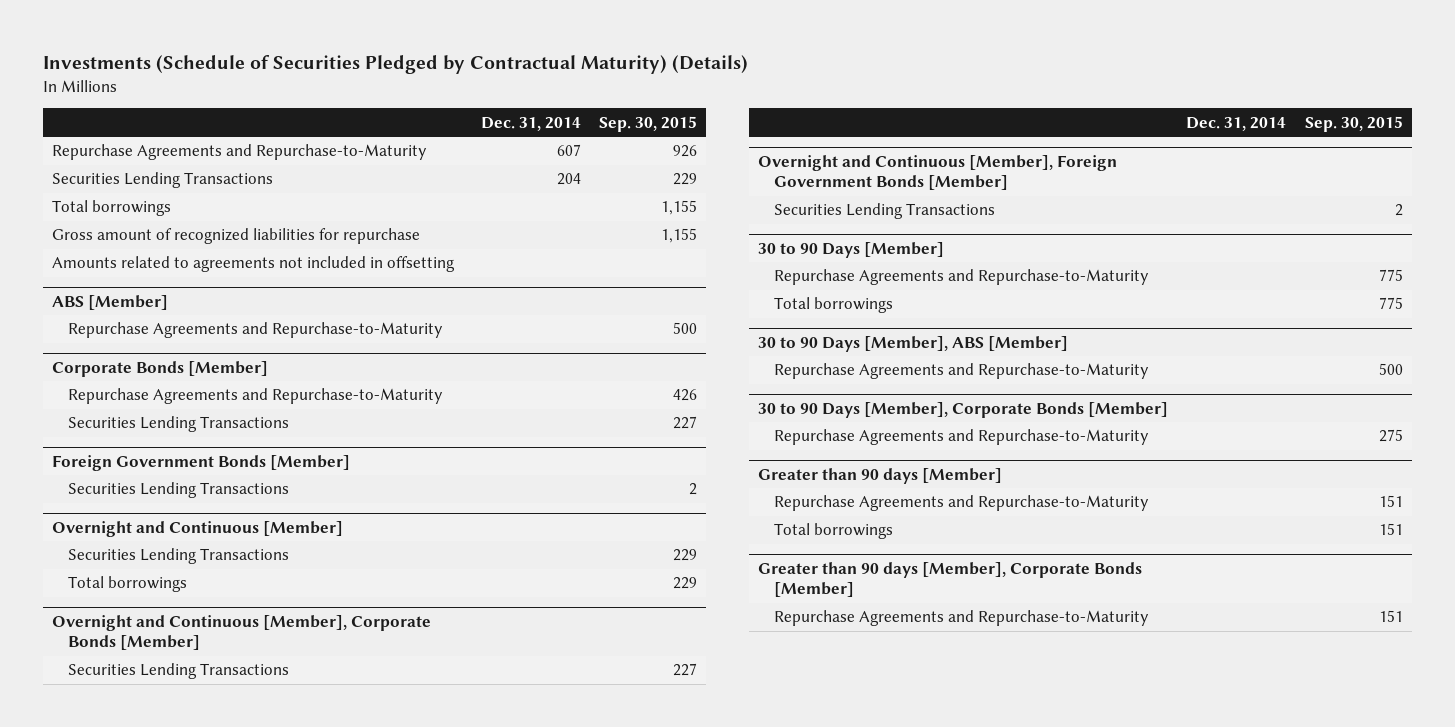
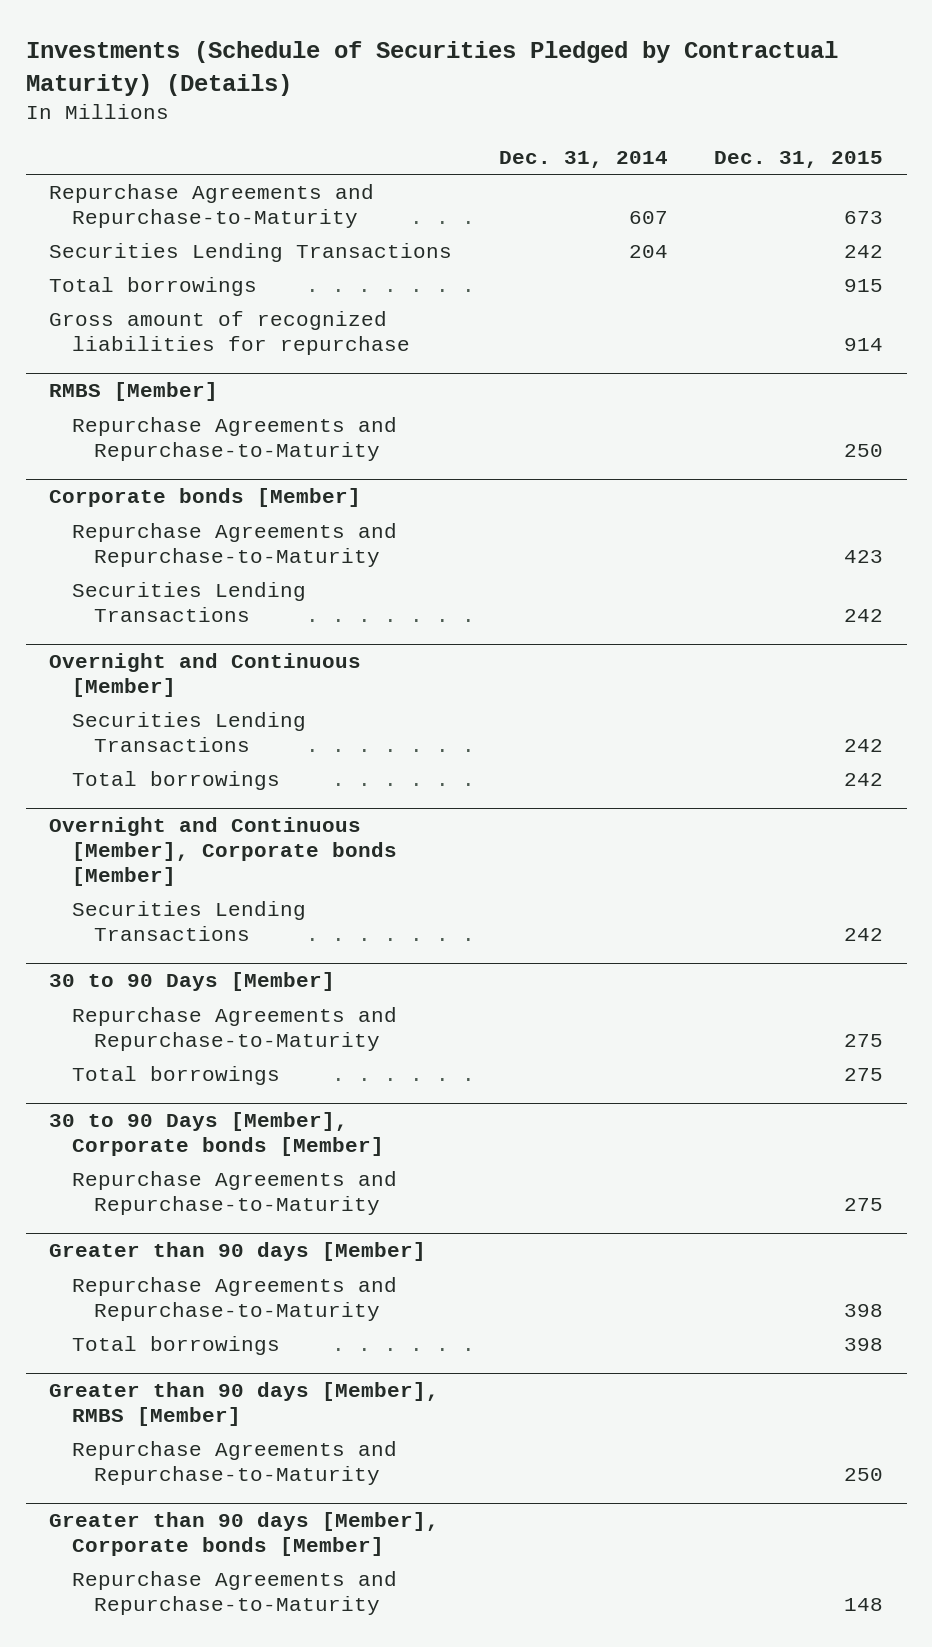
[599,115,698,132] Sep. 30, 2015 -> none
none -> [714,150,884,168] Dec. 31, 2015
[51,256,455,273] Amounts related to agreements not included in offsetting -> none
[51,294,168,310] ABS [Member] -> none
[68,322,444,339] Repurchase Agreements and Repurchase-to-Maturity -> none
none -> [49,382,219,402] RMBS [Member]
none -> [71,417,397,461] Repurchase Agreements and Repurchase-to-Maturity
[51,360,268,377] Corporate Bonds [Member] -> [49,488,362,508] Corporate bonds [Member]
[51,454,350,471] Foreign Government Bonds [Member] -> none
[68,482,290,499] Securities Lending Transactions -> none
[51,614,431,651] Overnight and Continuous [Member], Corporate Bonds [Member] -> [49,817,397,886] Overnight and Continuous [Member], Corporate bonds [Member]
[757,154,1117,191] Overnight and Continuous [Member], Foreign Government Bonds [Member] -> none
[774,203,996,220] Securities Lending Transactions -> none
[757,335,1068,352] 30 to 90 Days [Member], ABS [Member] -> none
[774,363,1150,380] Repurchase Agreements and Repurchase-to-Maturity -> none
[757,401,1168,418] 30 to 90 Days [Member], Corporate Bonds [Member] -> [49,1112,384,1157] 30 to 90 Days [Member], Corporate bonds [Member]
none -> [49,1382,440,1427] Greater than 90 days [Member], RMBS [Member]
none -> [71,1441,397,1485] Repurchase Agreements and Repurchase-to-Maturity
[757,561,1142,598] Greater than 90 days [Member], Corporate Bonds [Member] -> [49,1512,440,1557] Greater than 90 days [Member], Corporate bonds [Member]

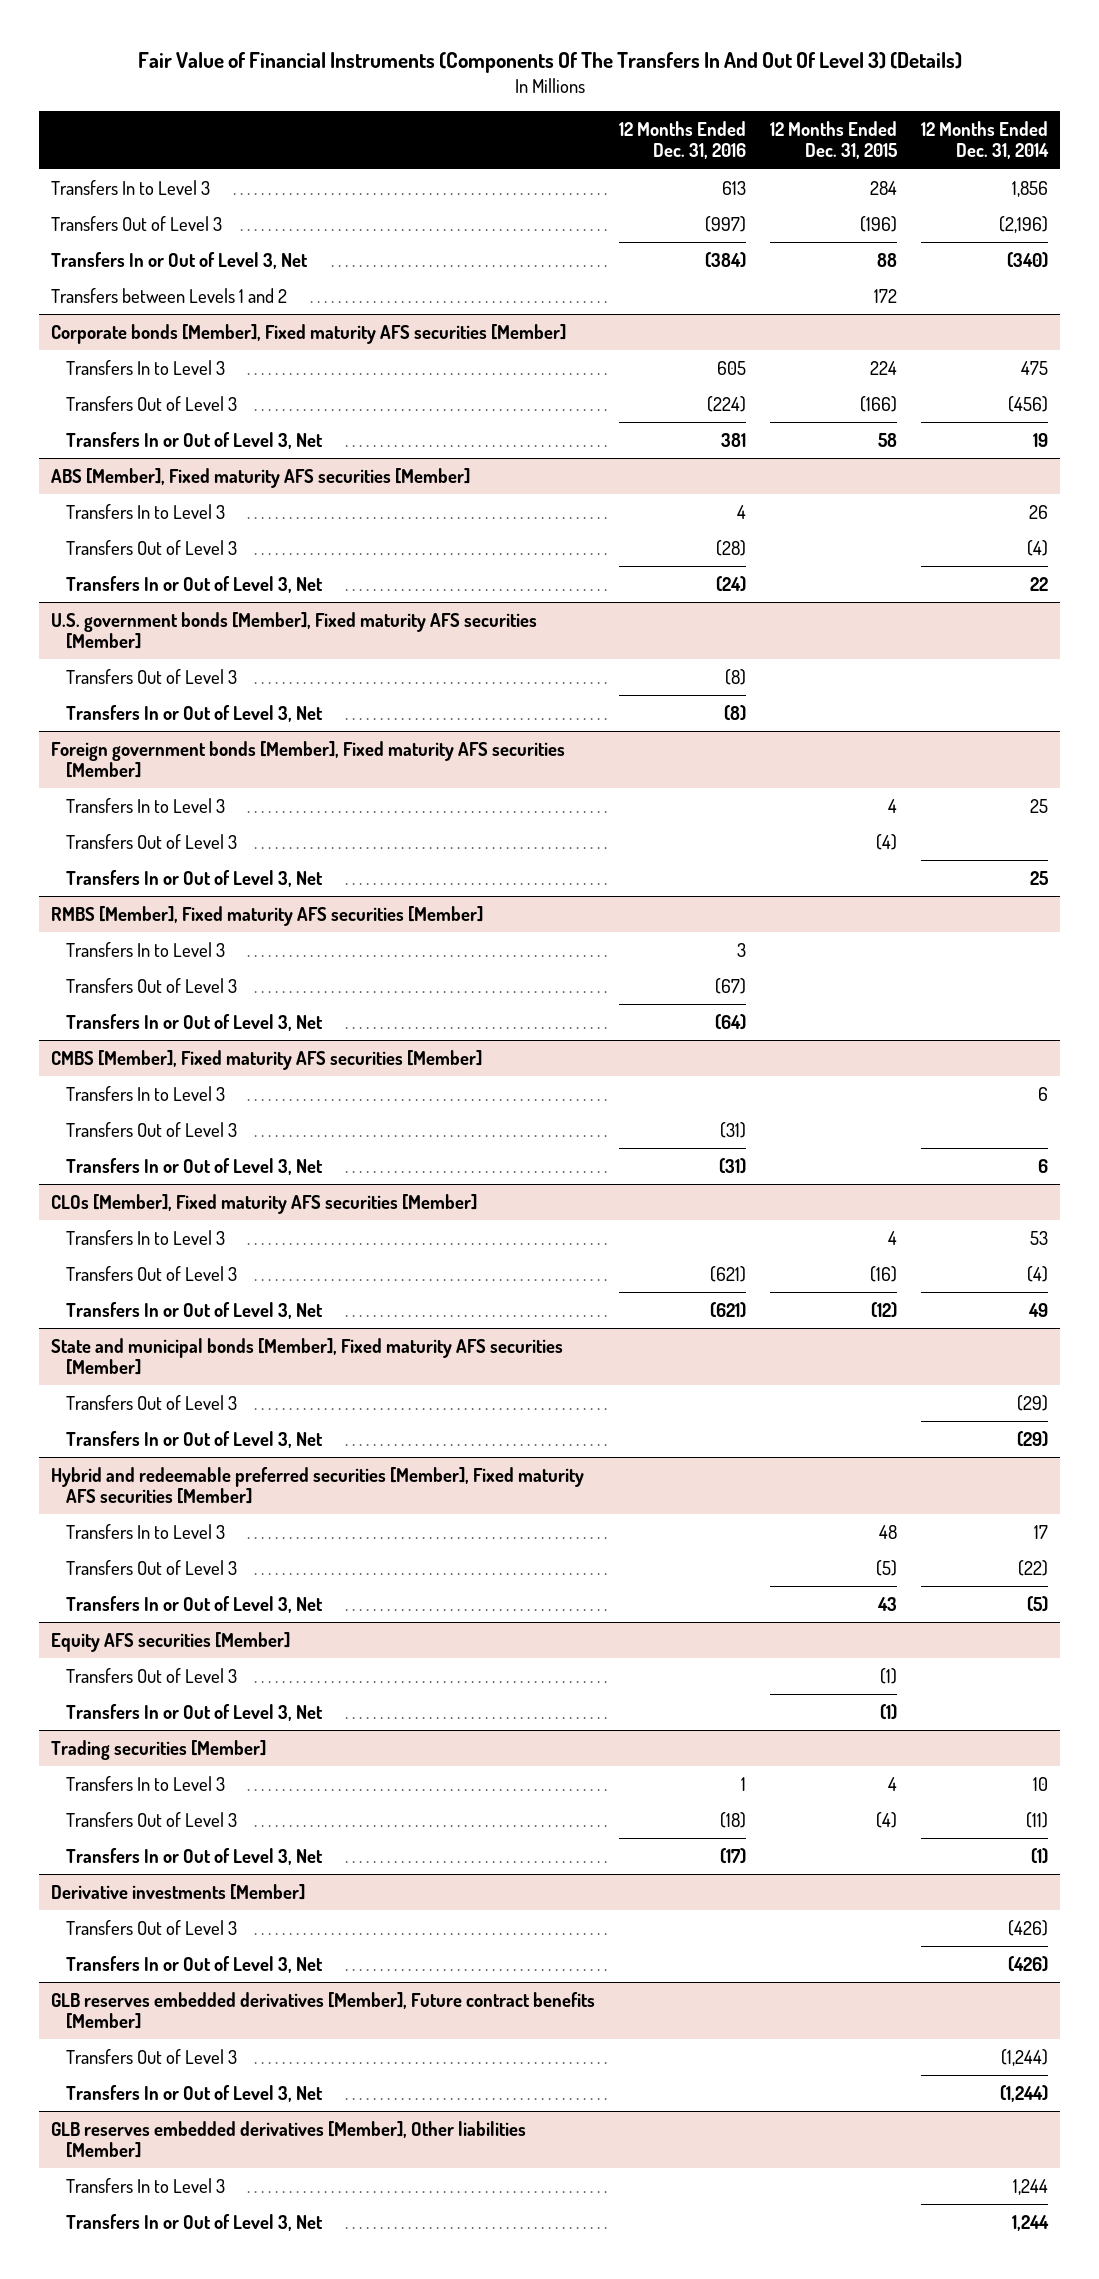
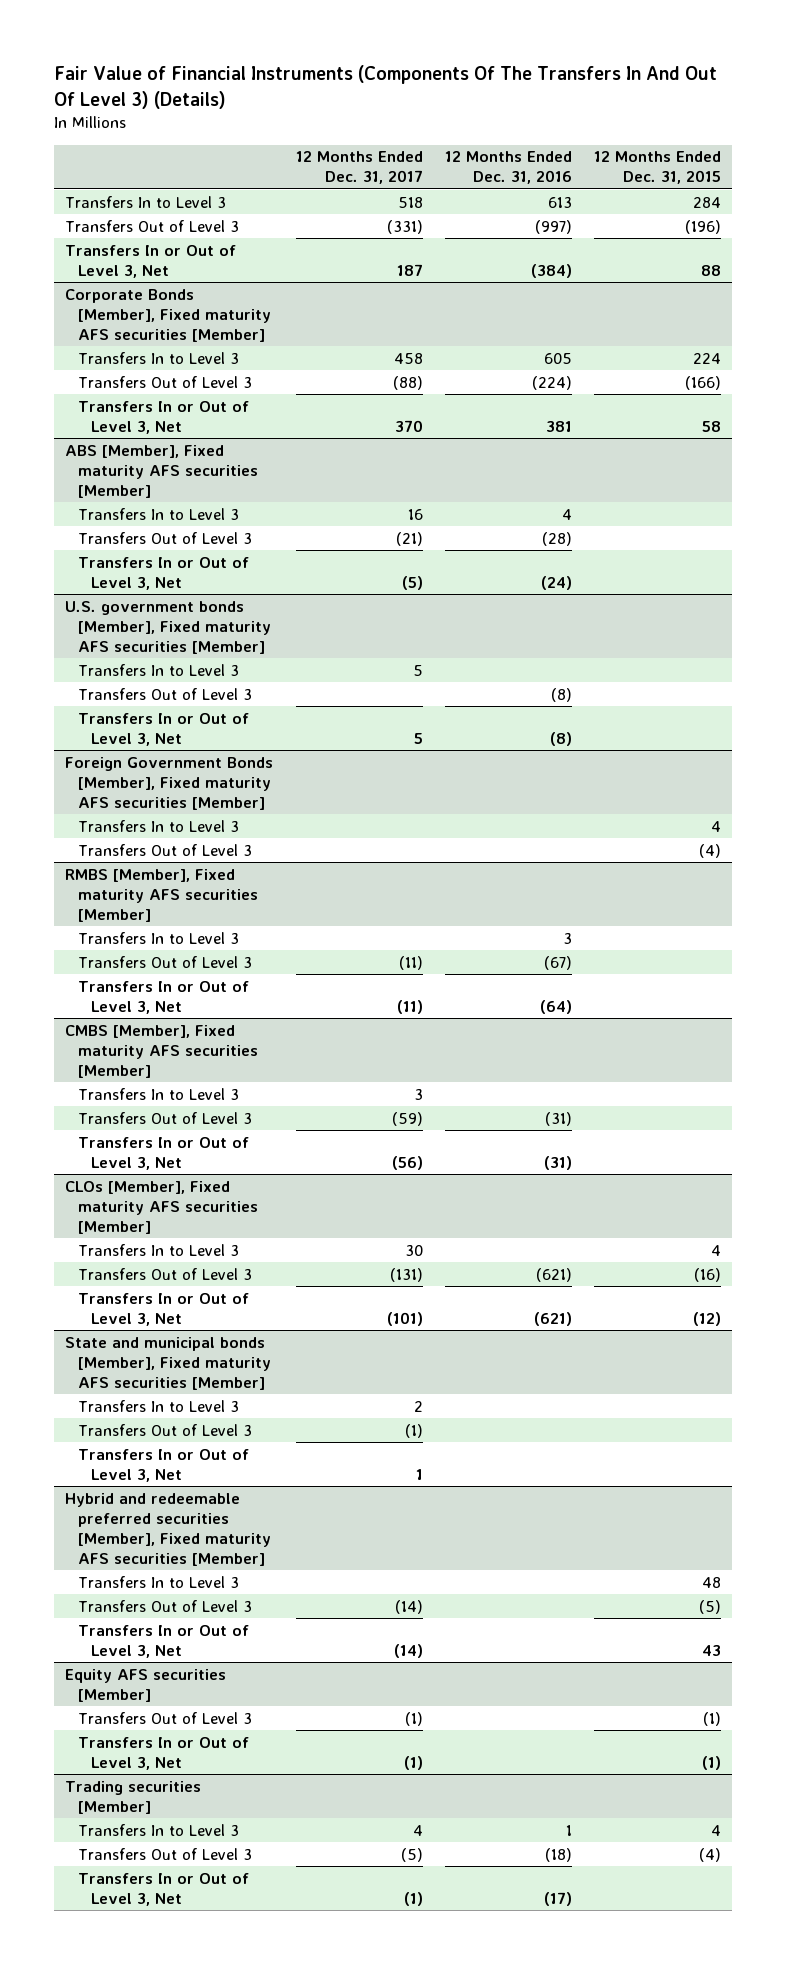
[920,120,1049,160] 12 Months Ended Dec. 31, 2014 -> none
none -> [295,151,423,185] 12 Months Ended Dec. 31, 2017
[51,287,288,303] Transfers between Levels 1 and 2 -> none
[51,323,567,344] Corporate bonds [Member], Fixed maturity AFS securities [Member] -> [65,288,272,342] Corporate Bonds [Member], Fixed maturity AFS securities [Member]
none -> [78,663,240,676] Transfers In to Level 3
[51,740,566,779] Foreign government bonds [Member], Fixed maturity AFS securities [Member] -> [65,756,274,810] Foreign Government Bonds [Member], Fixed maturity AFS securities [Member]
[65,869,323,887] Transfers In or Out of Level 3, Net -> none
none -> [78,1399,240,1412] Transfers In to Level 3
[51,1883,306,1900] Derivative investments [Member] -> none
[65,1919,237,1935] Transfers Out of Level 3 -> none
[65,1955,323,1973] Transfers In or Out of Level 3, Net -> none
[51,1991,596,2030] GLB reserves embedded derivatives [Member], Future contract benefits [Member] -> none
[65,2048,237,2064] Transfers Out of Level 3 -> none
[65,2084,323,2102] Transfers In or Out of Level 3, Net -> none
[51,2120,527,2159] GLB reserves embedded derivatives [Member], Other liabilities [Member] -> none
[65,2177,225,2193] Transfers In to Level 3 -> none
[65,2213,323,2231] Transfers In or Out of Level 3, Net -> none

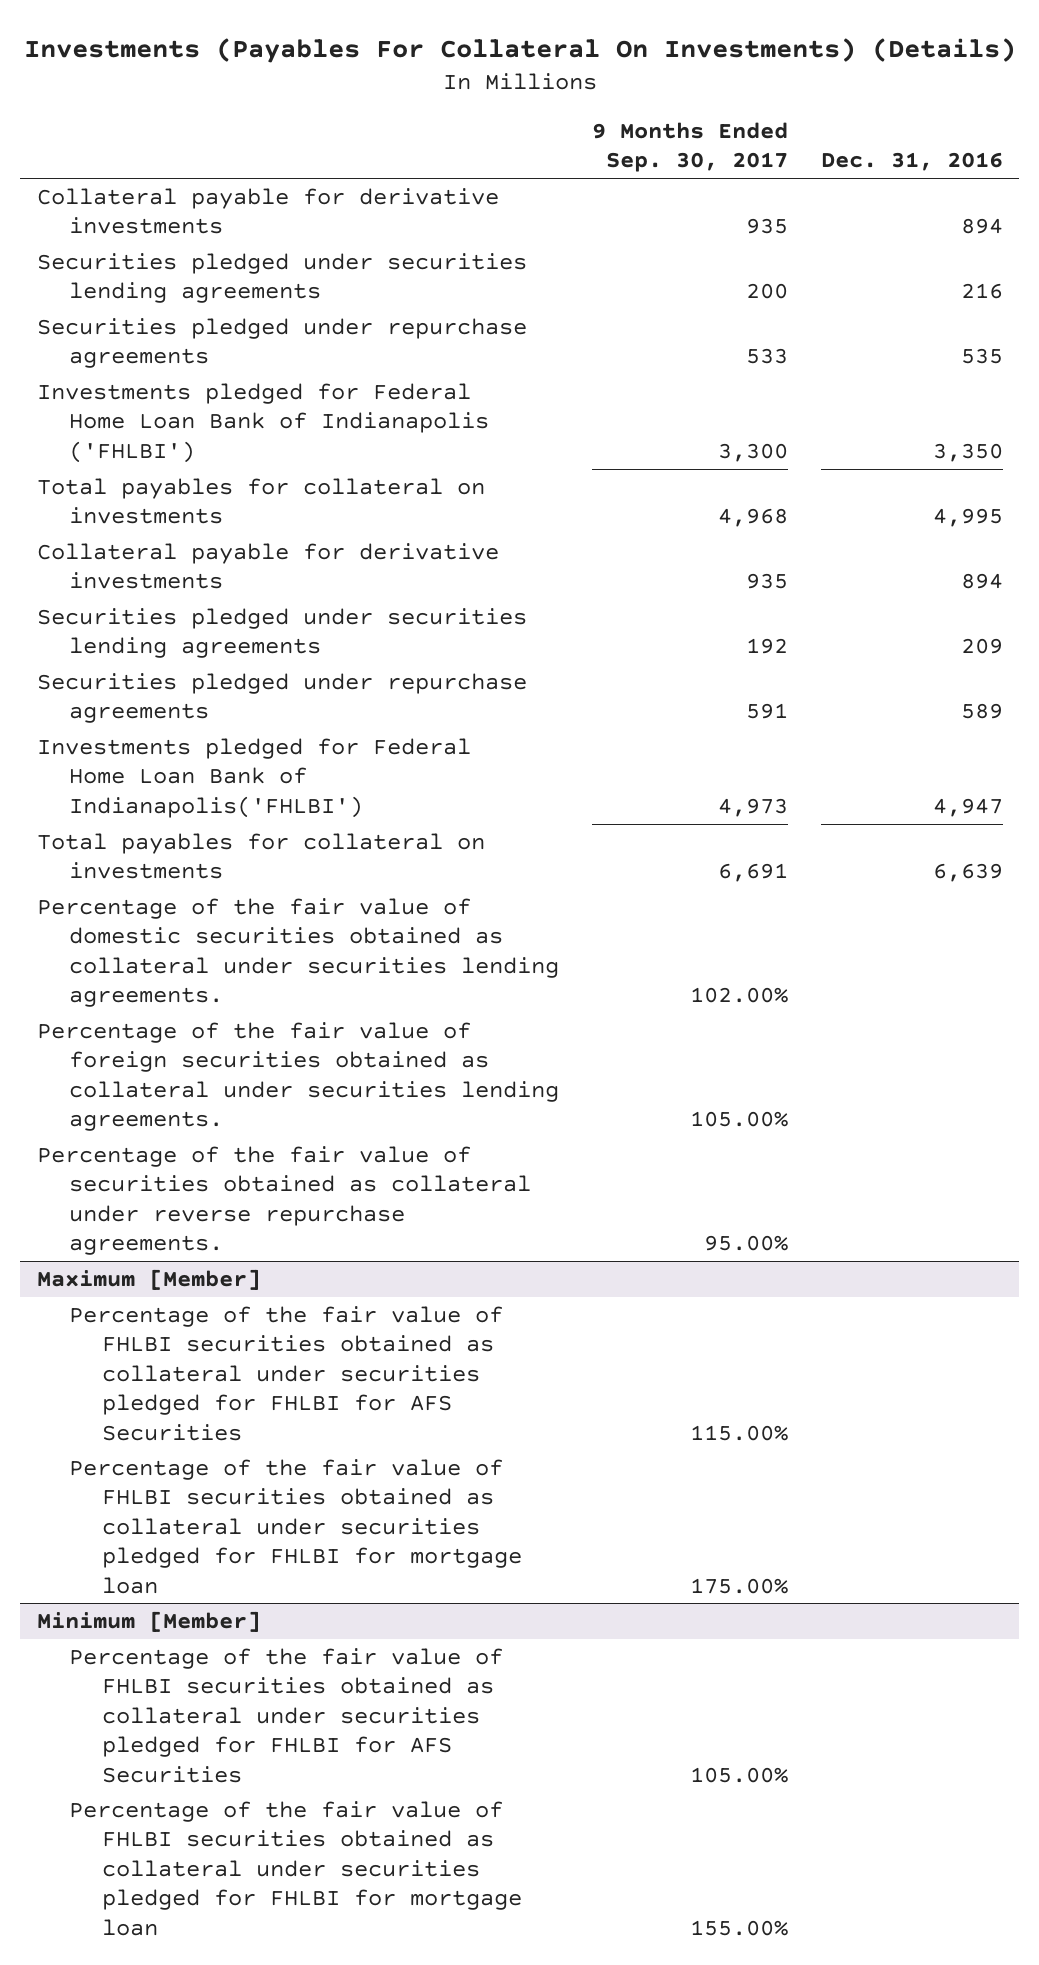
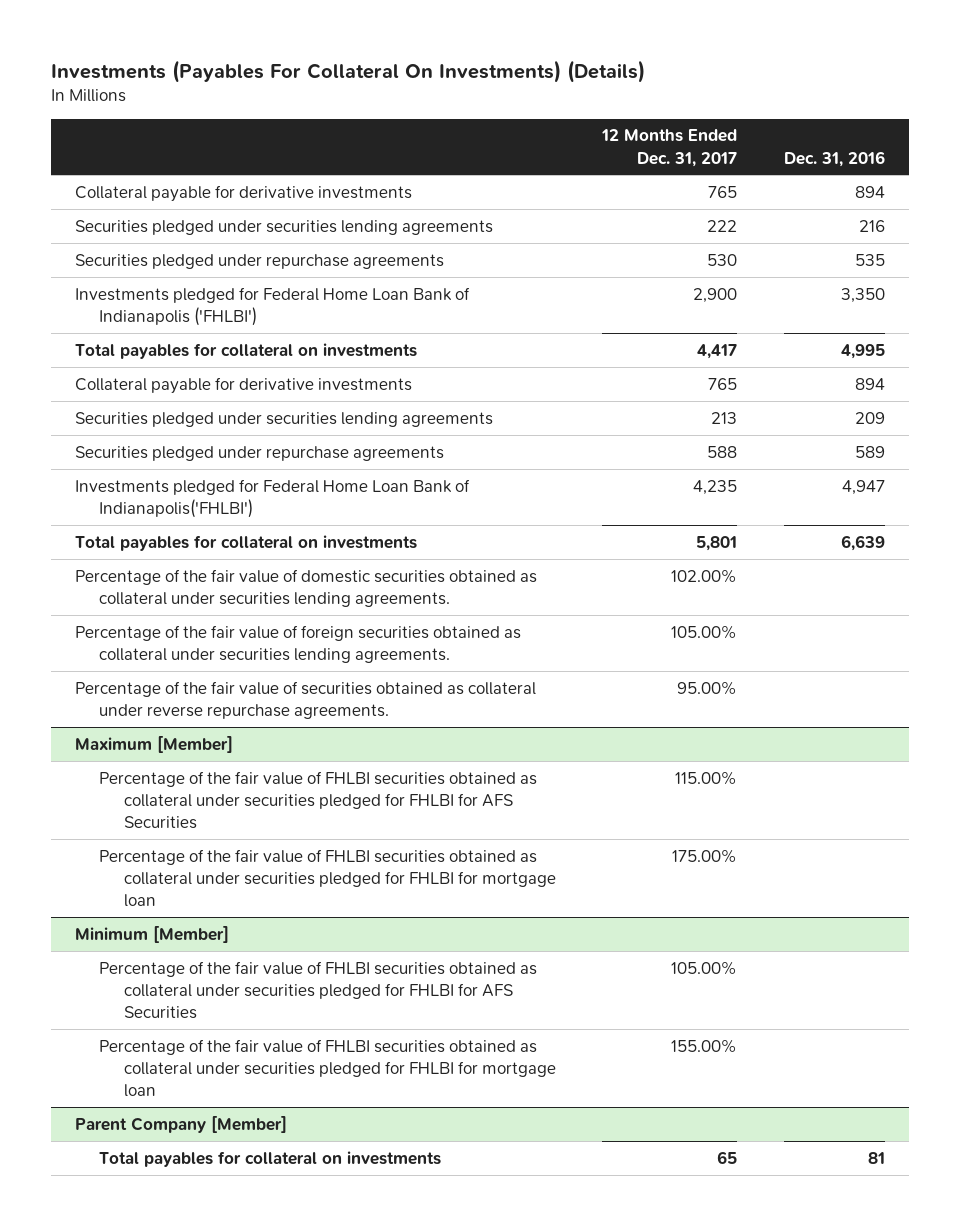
[591,121,788,173] 9 Months Ended Sep. 30, 2017 -> none
none -> [601,129,738,167] 12 Months Ended Dec. 31, 2017
none -> [74,1115,287,1133] Parent Company [Member]
none -> [99,1150,442,1167] Total payables for collateral on investments

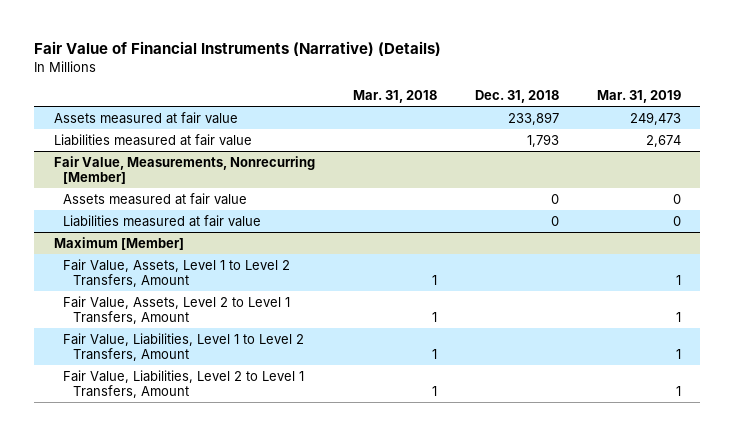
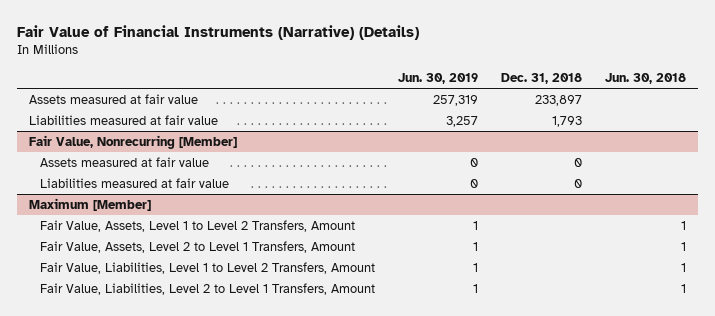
[352,90,437,104] Mar. 31, 2018 -> none
[596,90,681,104] Mar. 31, 2019 -> none
none -> [398,72,479,84] Jun. 30, 2019
none -> [605,72,687,84] Jun. 30, 2018
[53,155,315,185] Fair Value, Measurements, Nonrecurring [Member] -> [29,134,238,149] Fair Value, Nonrecurring [Member]

